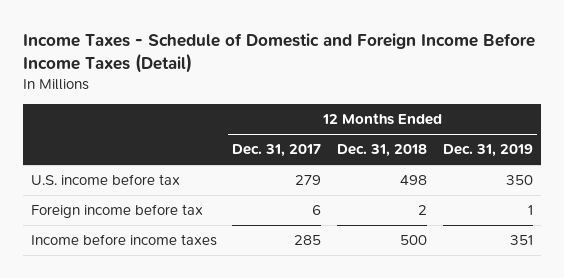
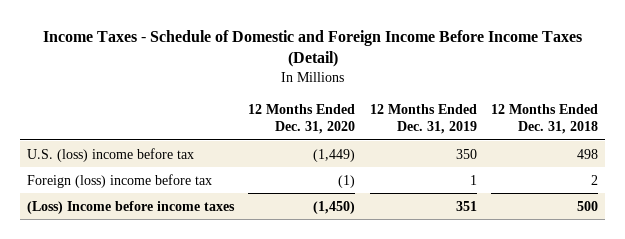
[232,144,322,158] Dec. 31, 2017 -> none
none -> [248,103,356,135] 12 Months Ended Dec. 31, 2020
[30,174,180,186] U.S. income before tax -> [27,147,195,162] U.S. (loss) income before tax
[30,204,203,219] Foreign income before tax -> [27,173,213,188] Foreign (loss) income before tax
[30,234,217,247] Income before income taxes -> [27,200,236,214] (Loss) Income before income taxes

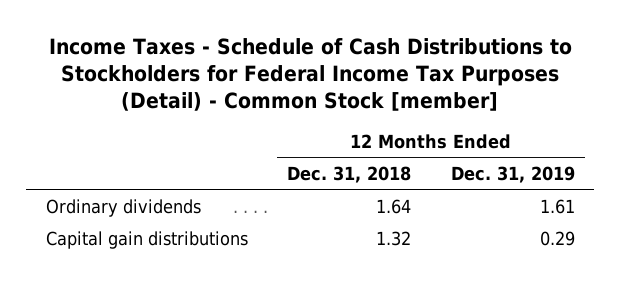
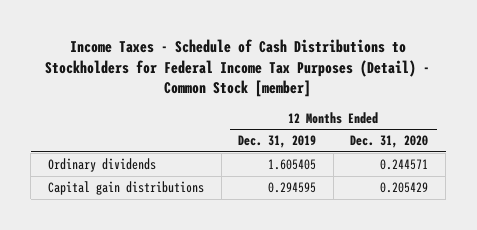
[287,166,412,184] Dec. 31, 2018 -> none
none -> [350,135,429,149] Dec. 31, 2020
[539,199,575,215] 1.61 -> [268,158,317,170] 1.605405
[539,231,575,247] 0.29 -> [268,181,317,193] 0.294595

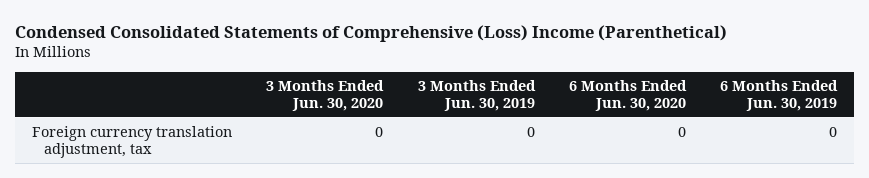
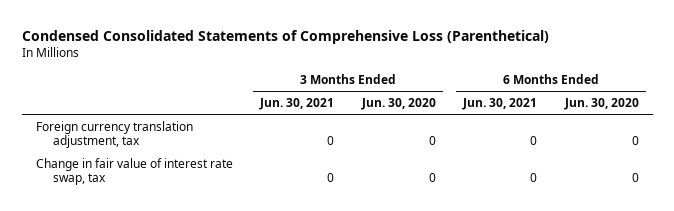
[15,24,728,42] Condensed Consolidated Statements of Comprehensive (Loss) Income (Parenthetical) -> [21,29,549,44] Condensed Consolidated Statements of Comprehensive Loss (Parenthetical)
[417,79,536,112] 3 Months Ended Jun. 30, 2019 -> none
[719,79,838,112] 6 Months Ended Jun. 30, 2019 -> none
none -> [259,98,335,111] Jun. 30, 2021
none -> [462,98,538,111] Jun. 30, 2021
none -> [35,157,233,186] Change in fair value of interest rate swap, tax

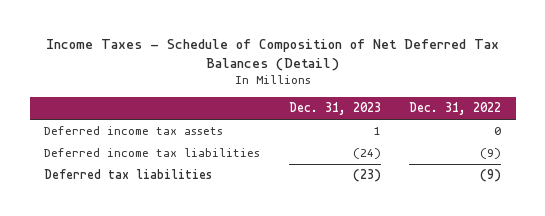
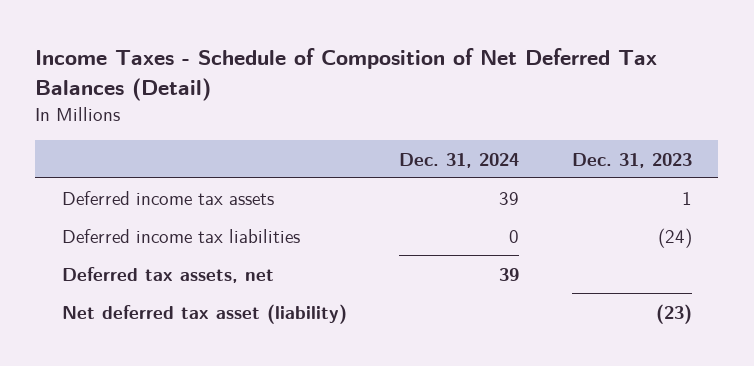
[409,102,502,116] Dec. 31, 2022 -> none
none -> [399,152,520,168] Dec. 31, 2024
none -> [61,266,274,283] Deferred tax assets, net
[43,169,212,180] Deferred tax liabilities -> [61,303,347,324] Net deferred tax asset (liability)

